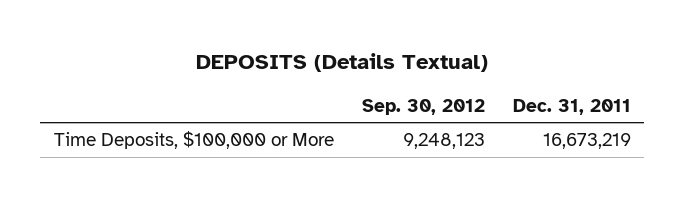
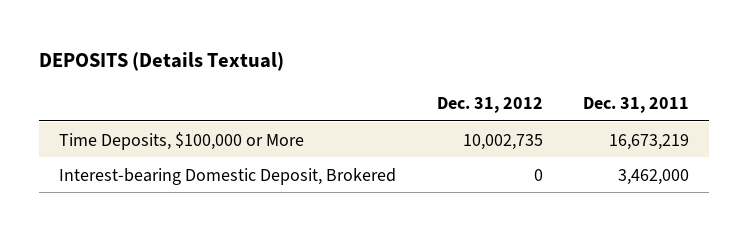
[361,98,485,115] Sep. 30, 2012 -> none
none -> [436,96,543,113] Dec. 31, 2012
none -> [59,167,397,185] Interest-bearing Domestic Deposit, Brokered

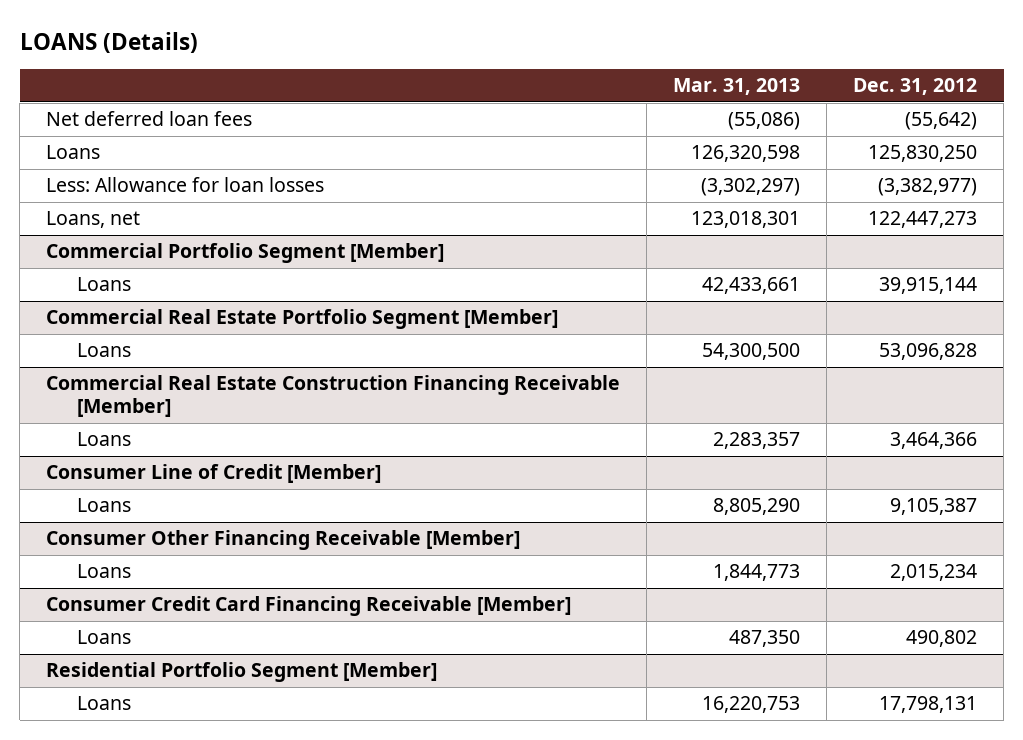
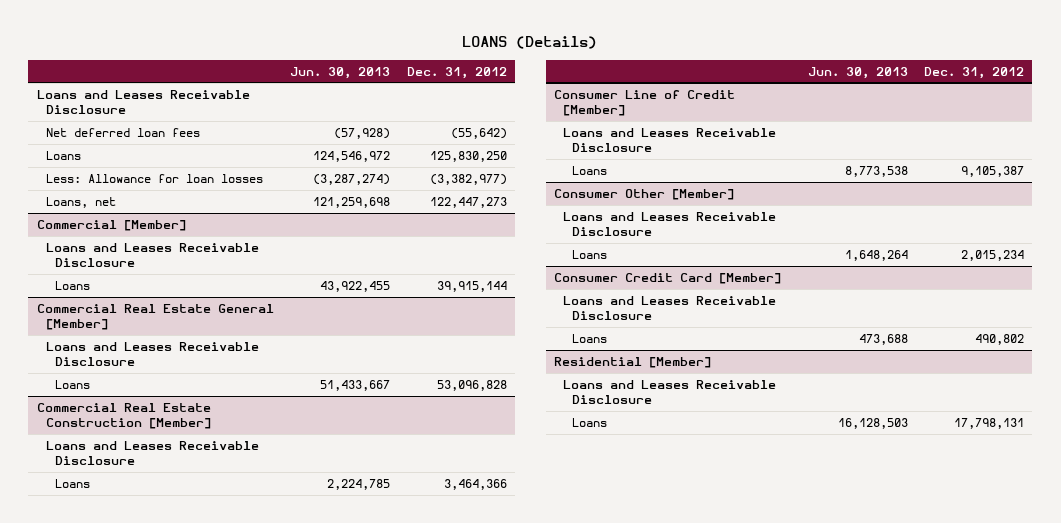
[673,78,801,96] Mar. 31, 2013 -> none
none -> [290,66,391,79] Jun. 30, 2013
none -> [36,90,250,115] Loans and Leases Receivable Disclosure
[46,243,445,264] Commercial Portfolio Segment [Member] -> [36,220,186,232] Commercial [Member]
none -> [45,243,259,268] Loans and Leases Receivable Disclosure
[46,309,559,330] Commercial Real Estate Portfolio Segment [Member] -> [36,304,274,331] Commercial Real Estate General [Member]
none -> [45,342,259,367] Loans and Leases Receivable Disclosure
[46,375,621,418] Commercial Real Estate Construction Financing Receivable [Member] -> [36,403,211,430] Commercial Real Estate Construction [Member]
none -> [45,441,259,466] Loans and Leases Receivable Disclosure
none -> [563,128,777,153] Loans and Leases Receivable Disclosure
[46,530,521,551] Consumer Other Financing Receivable [Member] -> [553,189,734,201] Consumer Other [Member]
none -> [563,212,777,237] Loans and Leases Receivable Disclosure
[46,596,572,617] Consumer Credit Card Financing Receivable [Member] -> [553,273,781,285] Consumer Credit Card [Member]
none -> [563,296,777,321] Loans and Leases Receivable Disclosure
[46,662,438,683] Residential Portfolio Segment [Member] -> [553,357,711,369] Residential [Member]
none -> [563,380,777,405] Loans and Leases Receivable Disclosure

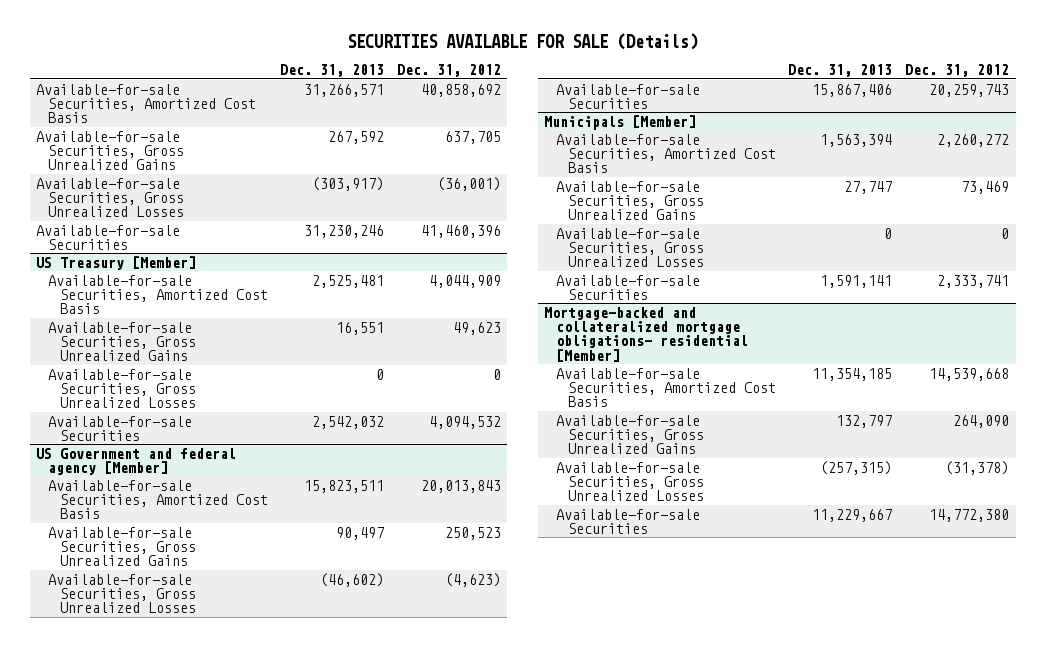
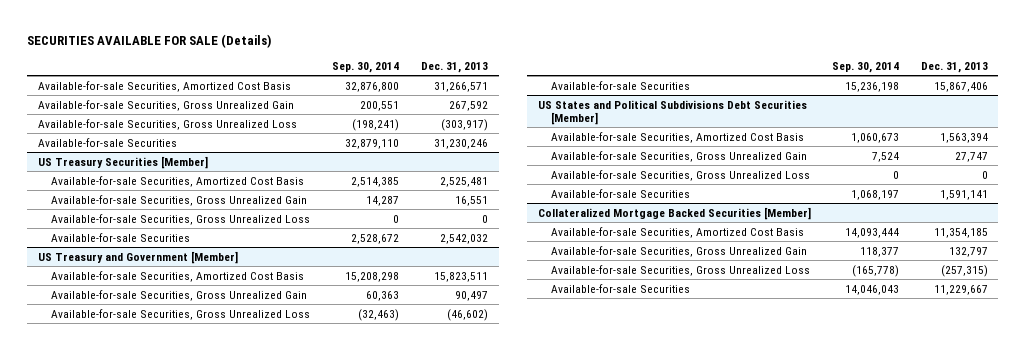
[397,64,502,78] Dec. 31, 2012 -> none
none -> [332,61,400,73] Sep. 30, 2014
[36,130,184,171] Available-for-sale Securities, Gross Unrealized Gains -> [37,99,294,111] Available-for-sale Securities, Gross Unrealized Gain
[36,177,184,218] Available-for-sale Securities, Gross Unrealized Losses -> [37,118,297,130] Available-for-sale Securities, Gross Unrealized Loss
[36,255,197,270] US Treasury [Member] -> [37,155,208,169] US Treasury Securities [Member]
[47,321,196,362] Available-for-sale Securities, Gross Unrealized Gains -> [50,194,307,206] Available-for-sale Securities, Gross Unrealized Gain
[47,368,196,409] Available-for-sale Securities, Gross Unrealized Losses -> [50,213,310,225] Available-for-sale Securities, Gross Unrealized Loss
[36,447,237,475] US Government and federal agency [Member] -> [37,250,238,264] US Treasury and Government [Member]
[47,526,196,567] Available-for-sale Securities, Gross Unrealized Gains -> [50,289,307,301] Available-for-sale Securities, Gross Unrealized Gain
[47,573,196,614] Available-for-sale Securities, Gross Unrealized Losses -> [50,308,310,320] Available-for-sale Securities, Gross Unrealized Loss
[544,114,697,130] Municipals [Member] -> [537,99,807,125] US States and Political Subdivisions Debt Securities [Member]
[555,180,704,221] Available-for-sale Securities, Gross Unrealized Gains -> [550,150,807,162] Available-for-sale Securities, Gross Unrealized Gain
[555,227,704,268] Available-for-sale Securities, Gross Unrealized Losses -> [550,169,810,181] Available-for-sale Securities, Gross Unrealized Loss
[544,306,748,362] Mortgage-backed and collateralized mortgage obligations- residential [Member] -> [537,206,811,220] Collateralized Mortgage Backed Securities [Member]
[555,414,704,455] Available-for-sale Securities, Gross Unrealized Gains -> [550,245,807,257] Available-for-sale Securities, Gross Unrealized Gain
[555,461,704,502] Available-for-sale Securities, Gross Unrealized Losses -> [550,264,810,276] Available-for-sale Securities, Gross Unrealized Loss

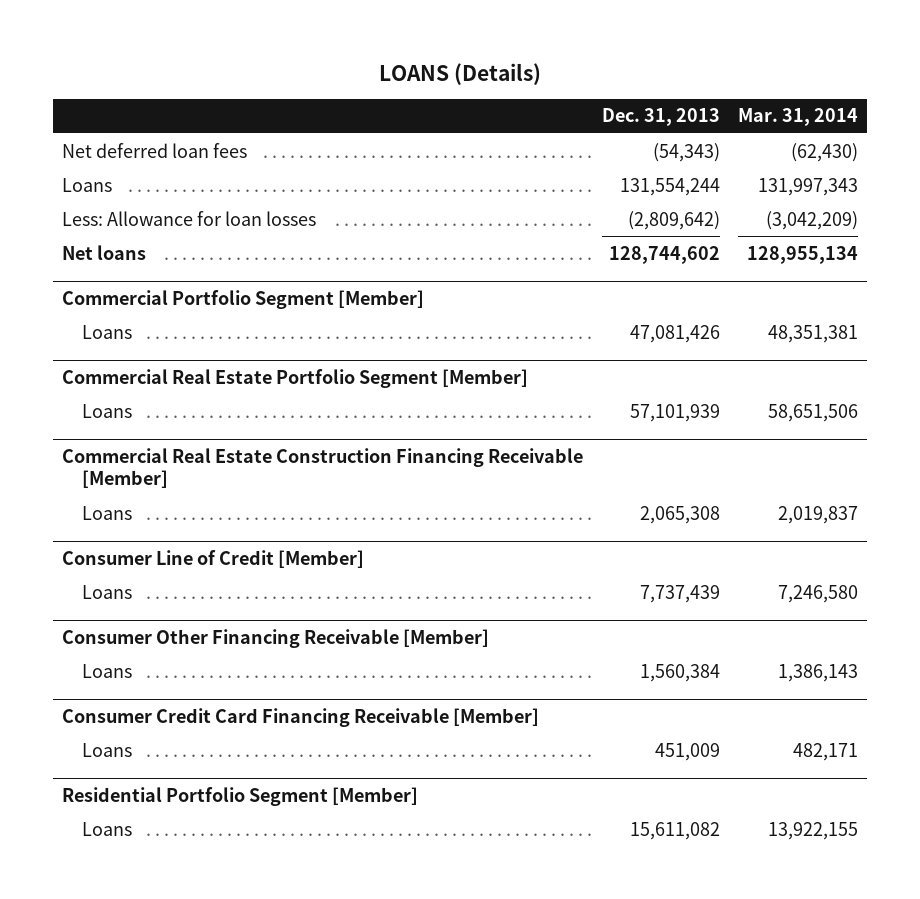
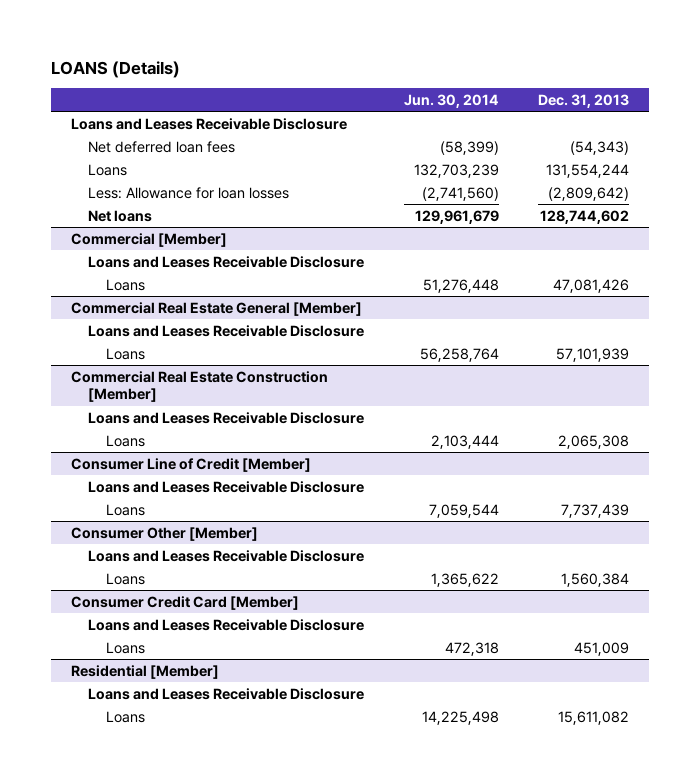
[738,108,859,127] Mar. 31, 2014 -> none
none -> [403,93,499,108] Jun. 30, 2014
none -> [70,117,347,130] Loans and Leases Receivable Disclosure
[61,289,424,309] Commercial Portfolio Segment [Member] -> [70,232,227,247] Commercial [Member]
none -> [88,255,365,268] Loans and Leases Receivable Disclosure
[61,368,528,388] Commercial Real Estate Portfolio Segment [Member] -> [70,301,362,316] Commercial Real Estate General [Member]
none -> [88,324,365,337] Loans and Leases Receivable Disclosure
[61,447,583,489] Commercial Real Estate Construction Financing Receivable [Member] -> [70,370,328,403] Commercial Real Estate Construction [Member]
none -> [88,411,365,424] Loans and Leases Receivable Disclosure
none -> [88,480,365,493] Loans and Leases Receivable Disclosure
[61,628,489,648] Consumer Other Financing Receivable [Member] -> [70,526,258,541] Consumer Other [Member]
none -> [88,549,365,562] Loans and Leases Receivable Disclosure
[61,707,539,727] Consumer Credit Card Financing Receivable [Member] -> [70,595,299,610] Consumer Credit Card [Member]
none -> [88,618,365,631] Loans and Leases Receivable Disclosure
[61,786,418,806] Residential Portfolio Segment [Member] -> [70,664,219,679] Residential [Member]
none -> [88,687,365,700] Loans and Leases Receivable Disclosure

